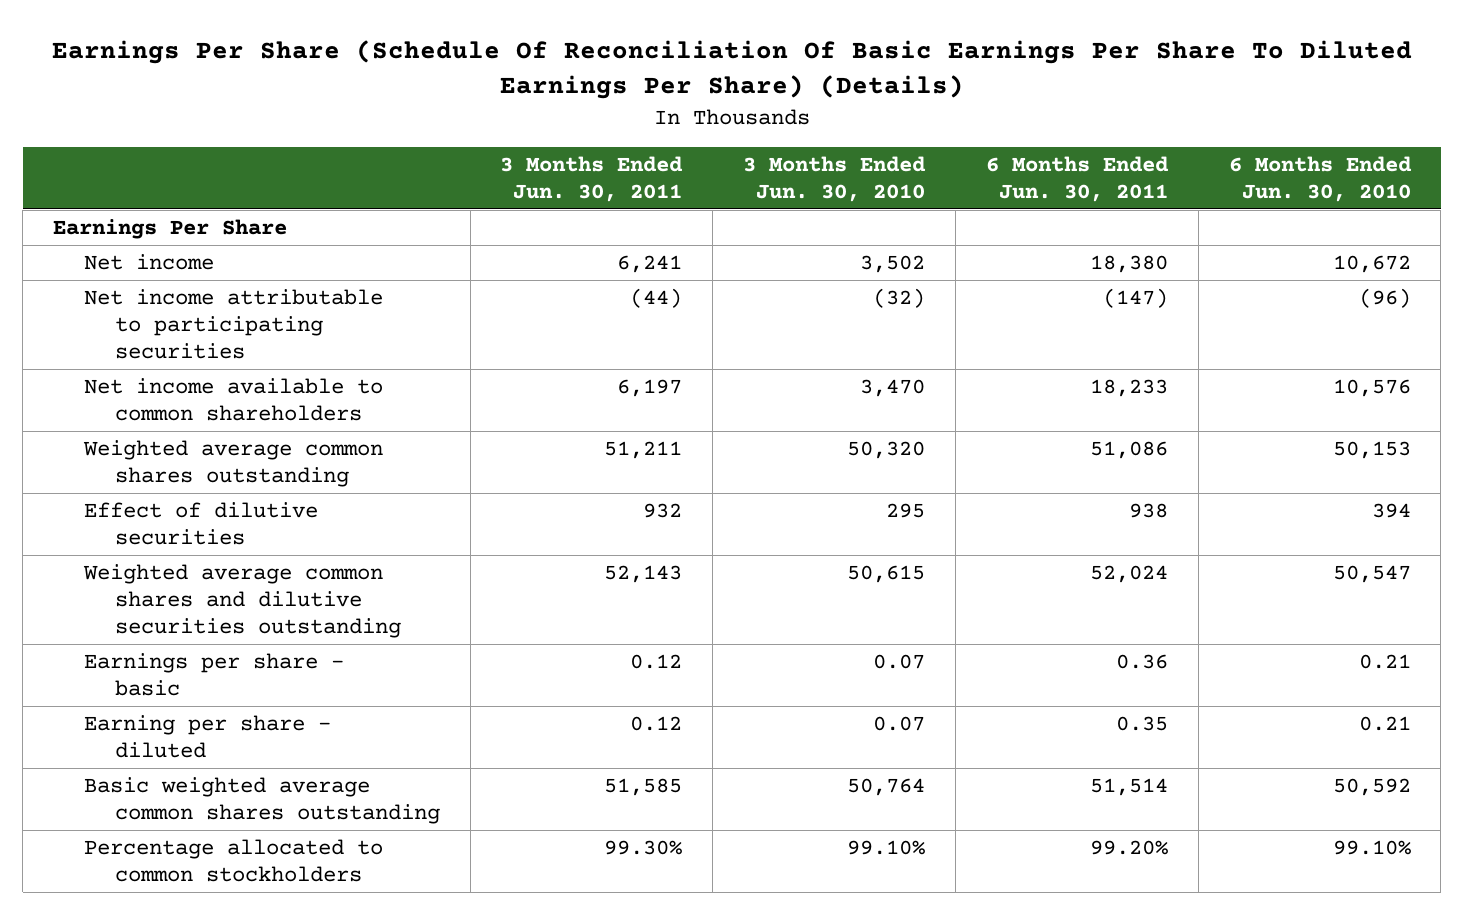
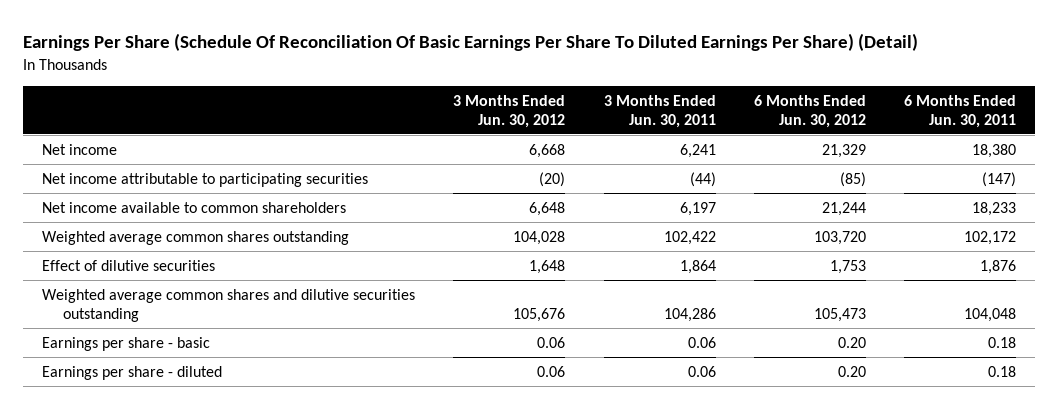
[51,39,1412,100] Earnings Per Share (Schedule Of Reconciliation Of Basic Earnings Per Share To Diluted Earnings Per Share) (Details) -> [23,33,919,52] Earnings Per Share (Schedule Of Reconciliation Of Basic Earnings Per Share To Diluted Earnings Per Share) (Detail)
[743,155,927,202] 3 Months Ended Jun. 30, 2010 -> none
[1228,155,1412,202] 6 Months Ended Jun. 30, 2010 -> none
none -> [453,94,566,128] 3 Months Ended Jun. 30, 2012
none -> [753,94,866,128] 6 Months Ended Jun. 30, 2012
[53,219,288,240] Earnings Per Share -> none
[83,777,440,825] Basic weighted average common shares outstanding -> none
[83,839,383,883] Percentage allocated to common stockholders -> none
[604,441,683,460] 51,211 -> [663,230,716,245] 102,422
[1089,441,1168,460] 51,086 -> [963,230,1016,245] 102,172
[643,503,683,519] 932 -> [679,259,716,274] 1,864
[1128,503,1168,519] 938 -> [979,259,1016,274] 1,876
[604,565,683,584] 52,143 -> [663,307,716,322] 104,286
[1089,565,1168,584] 52,024 -> [963,307,1016,322] 104,048
[630,654,683,670] 0.12 -> [687,336,716,348] 0.06
[1115,654,1168,670] 0.36 -> [987,336,1016,348] 0.18
[83,715,331,759] Earning per share - diluted -> [42,365,223,380] Earnings per share - diluted
[630,716,683,732] 0.12 -> [687,365,716,377] 0.06
[1115,716,1168,732] 0.35 -> [987,365,1016,377] 0.18

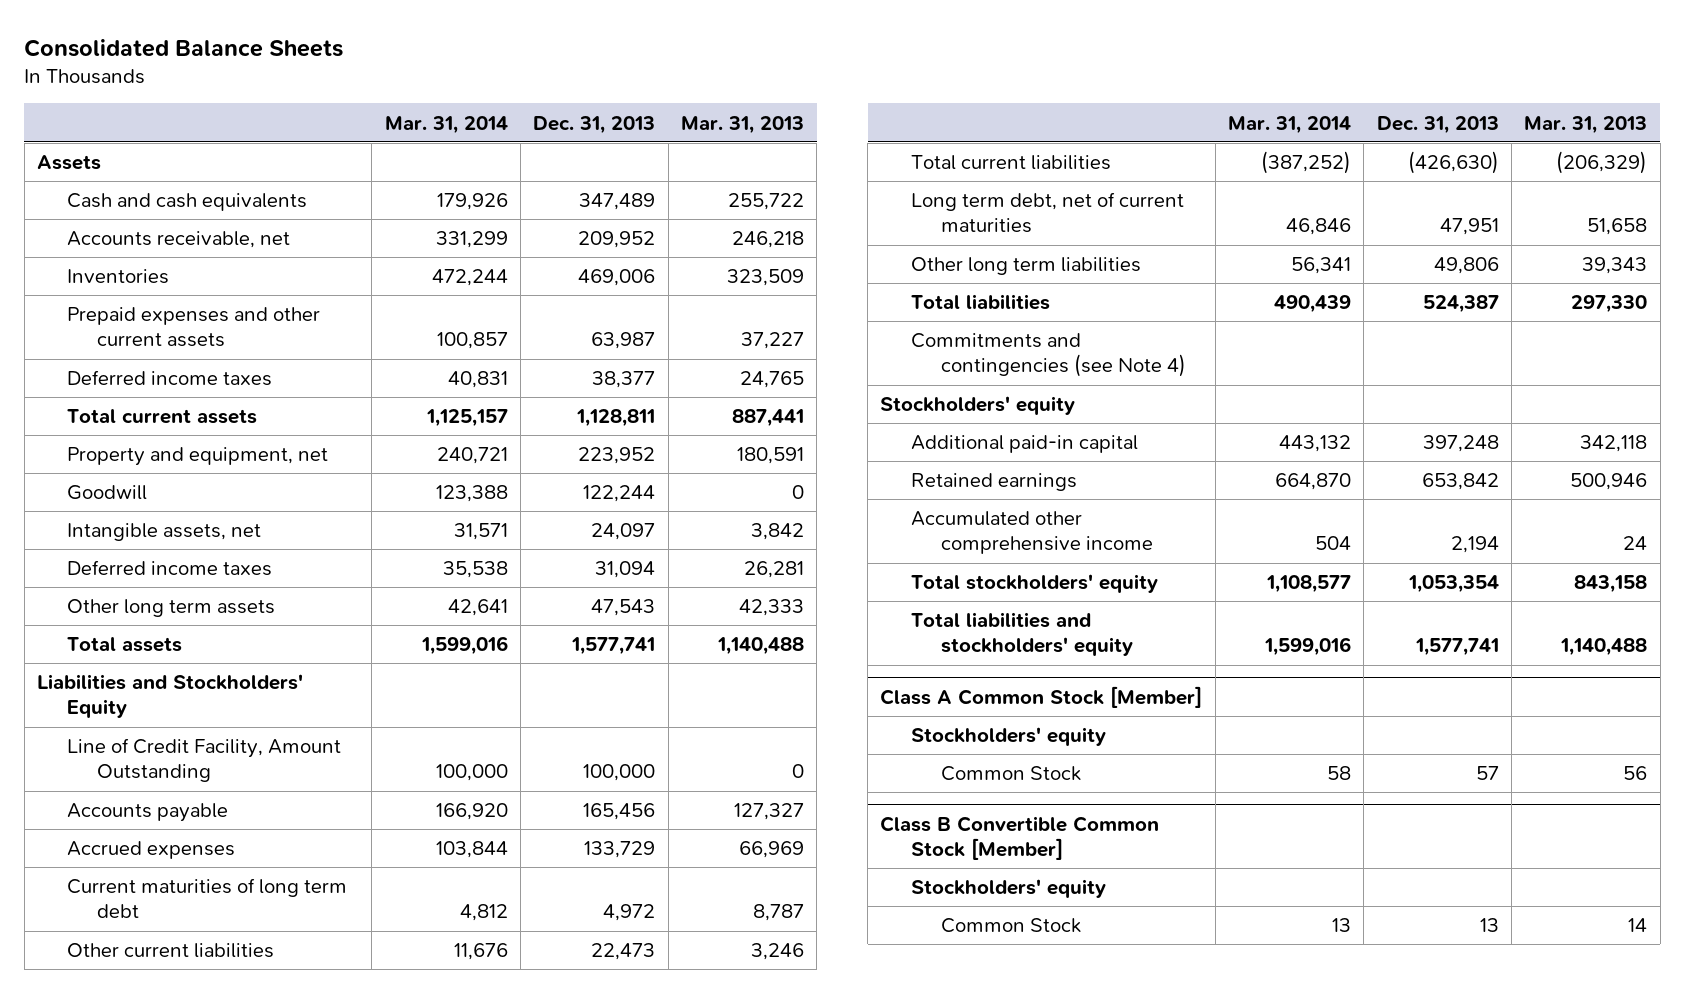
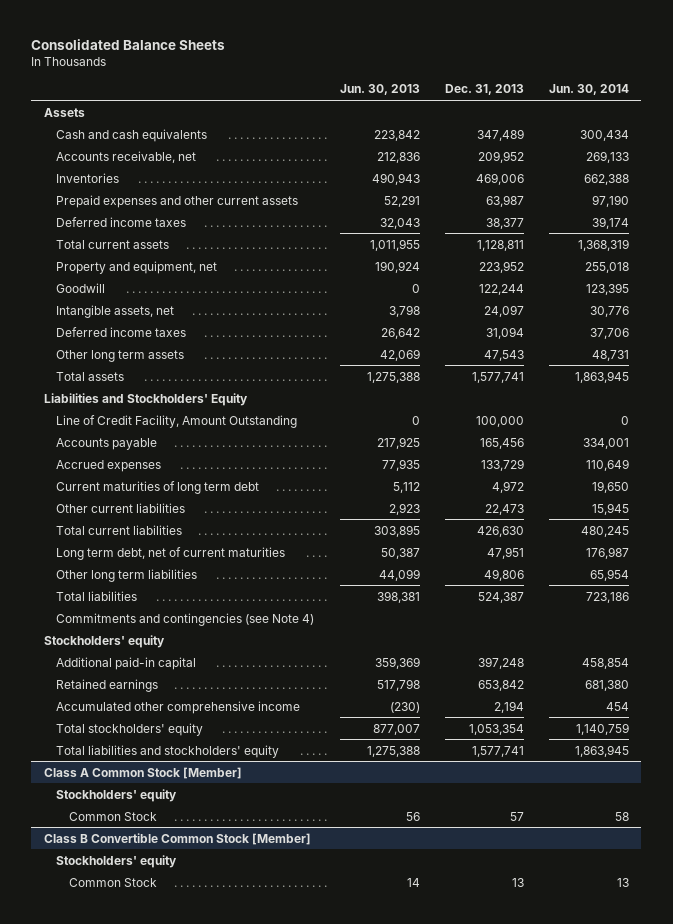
[384,115,508,134] Mar. 31, 2014 -> none
[681,115,805,134] Mar. 31, 2013 -> none
none -> [339,84,420,96] Jun. 30, 2013
none -> [548,84,629,96] Jun. 30, 2014
[1407,151,1499,175] (426,630) -> [476,525,524,537] 426,630

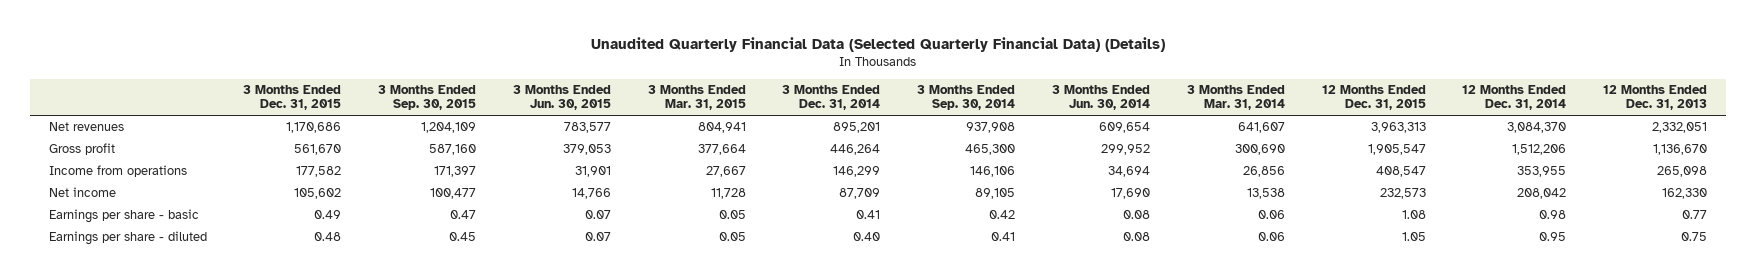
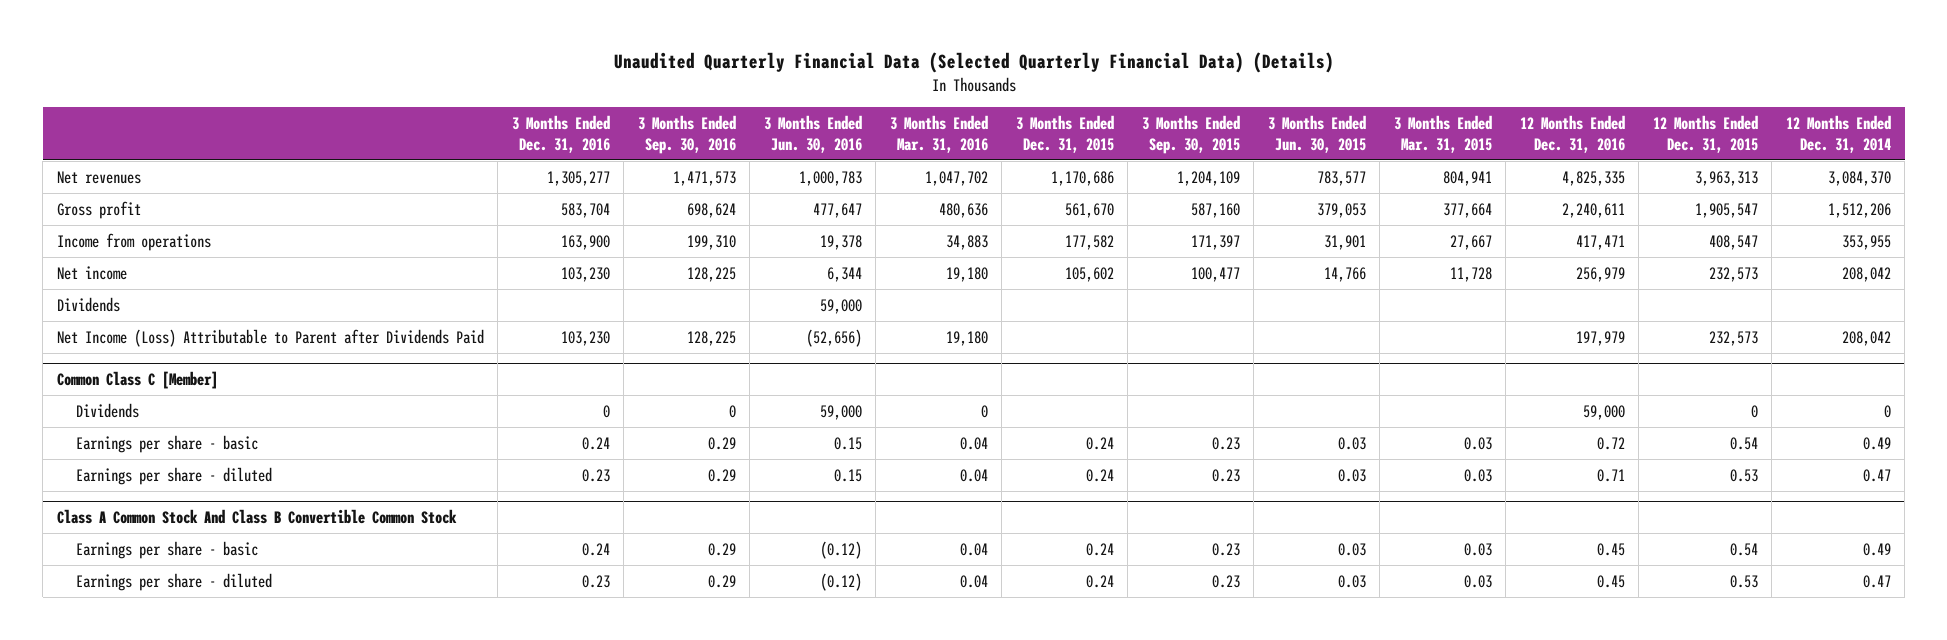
[782,84,881,111] 3 Months Ended Dec. 31, 2014 -> none
[917,84,1016,111] 3 Months Ended Sep. 30, 2014 -> none
[1052,84,1151,111] 3 Months Ended Jun. 30, 2014 -> none
[1186,84,1285,111] 3 Months Ended Mar. 31, 2014 -> none
[1603,84,1708,111] 12 Months Ended Dec. 31, 2013 -> none
none -> [511,115,610,153] 3 Months Ended Dec. 31, 2016
none -> [637,115,736,154] 3 Months Ended Sep. 30, 2016
none -> [763,115,862,153] 3 Months Ended Jun. 30, 2016
none -> [889,115,988,153] 3 Months Ended Mar. 31, 2016
none -> [1519,115,1625,153] 12 Months Ended Dec. 31, 2016
none -> [56,296,120,312] Dividends
none -> [56,328,484,347] Net Income (Loss) Attributable to Parent after Dividends Paid
none -> [56,371,218,390] Common Class C [Member]
none -> [76,402,140,418] Dividends
[314,210,342,220] 0.49 -> [1085,436,1114,450] 0.24
[450,210,477,220] 0.47 -> [1211,436,1240,450] 0.23
[584,210,611,220] 0.07 -> [1337,436,1366,450] 0.03
[718,210,746,220] 0.05 -> [1463,436,1492,450] 0.03
[1401,210,1426,220] 1.08 -> [1729,436,1758,450] 0.54
[1539,210,1567,220] 0.98 -> [1862,436,1891,450] 0.49
[314,232,342,242] 0.48 -> [1085,468,1114,482] 0.24
[449,232,477,242] 0.45 -> [1211,468,1240,482] 0.23
[584,232,611,242] 0.07 -> [1337,468,1366,482] 0.03
[718,232,746,242] 0.05 -> [1463,468,1492,482] 0.03
[1401,232,1426,242] 1.05 -> [1729,468,1758,482] 0.53
[1539,232,1567,242] 0.95 -> [1862,468,1891,482] 0.47
none -> [56,509,457,525] Class A Common Stock And Class B Convertible Common Stock
none -> [76,540,259,559] Earnings per share - basic
none -> [76,572,273,591] Earnings per share - diluted

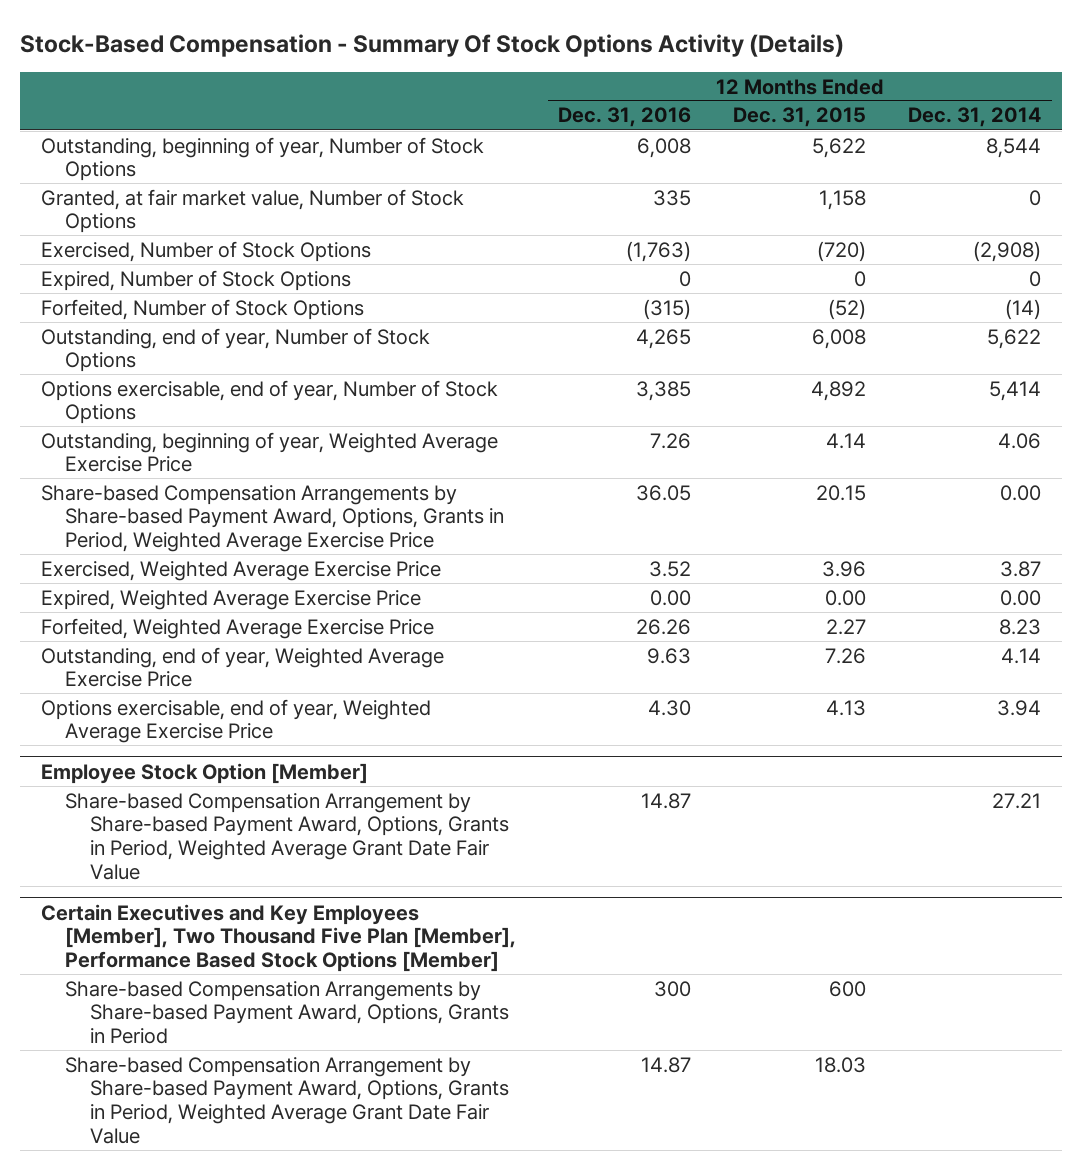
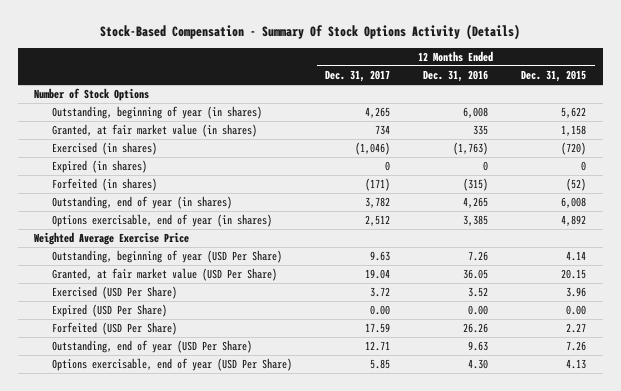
[908,107,1042,128] Dec. 31, 2014 -> none
none -> [325,70,391,83] Dec. 31, 2017
[40,762,368,784] Employee Stock Option [Member] -> none
[65,792,509,880] Share-based Compensation Arrangement by Share-based Payment Award, Options, Grants in Period, Weighted Average Grant Date Fair Value -> none
[40,903,517,973] Certain Executives and Key Employees [Member], Two Thousand Five Plan [Member], Performance Based Stock Options [Member] -> none
[65,980,509,1045] Share-based Compensation Arrangements by Share-based Payment Award, Options, Grants in Period -> none
[65,1056,509,1144] Share-based Compensation Arrangement by Share-based Payment Award, Options, Grants in Period, Weighted Average Grant Date Fair Value -> none
none -> [34,88,150,102] Number of Stock Options
[40,136,484,182] Outstanding, beginning of year, Number of Stock Options -> [52,106,263,120] Outstanding, beginning of year (in shares)
[40,188,464,234] Granted, at fair market value, Number of Stock Options -> [52,124,258,138] Granted, at fair market value (in shares)
[40,240,371,262] Exercised, Number of Stock Options -> [52,142,158,156] Exercised (in shares)
[40,269,351,291] Expired, Number of Stock Options -> [52,160,148,174] Expired (in shares)
[40,298,364,320] Forfeited, Number of Stock Options -> [52,178,158,192] Forfeited (in shares)
[40,327,430,373] Outstanding, end of year, Number of Stock Options -> [52,196,233,210] Outstanding, end of year (in shares)
[40,379,498,425] Options exercisable, end of year, Number of Stock Options -> [52,214,273,228] Options exercisable, end of year (in shares)
none -> [34,232,190,246] Weighted Average Exercise Price
[40,431,498,473] Outstanding, beginning of year, Weighted Average Exercise Price -> [52,250,283,264] Outstanding, beginning of year (USD Per Share)
[40,484,505,553] Share-based Compensation Arrangements by Share-based Payment Award, Options, Grants in Period, Weighted Average Exercise Price -> [52,268,278,282] Granted, at fair market value (USD Per Share)
[40,560,441,581] Exercised, Weighted Average Exercise Price -> [52,286,178,300] Exercised (USD Per Share)
[40,589,421,610] Expired, Weighted Average Exercise Price -> [52,304,168,318] Expired (USD Per Share)
[40,617,434,639] Forfeited, Weighted Average Exercise Price -> [52,322,178,336] Forfeited (USD Per Share)
[40,646,444,688] Outstanding, end of year, Weighted Average Exercise Price -> [52,340,253,354] Outstanding, end of year (USD Per Share)
[40,698,431,744] Options exercisable, end of year, Weighted Average Exercise Price -> [52,358,293,372] Options exercisable, end of year (USD Per Share)

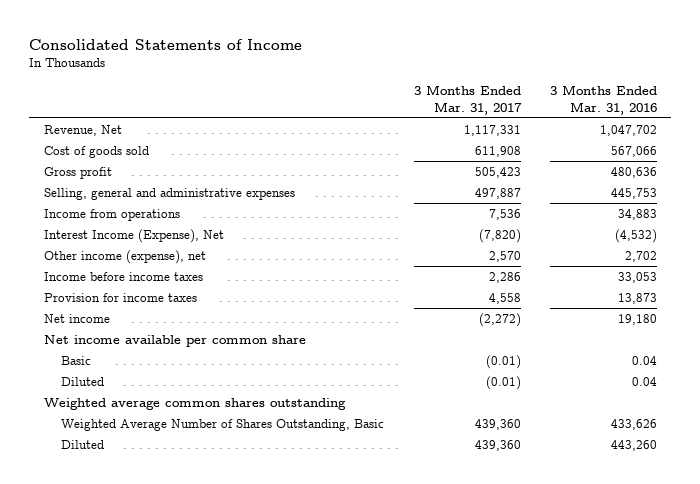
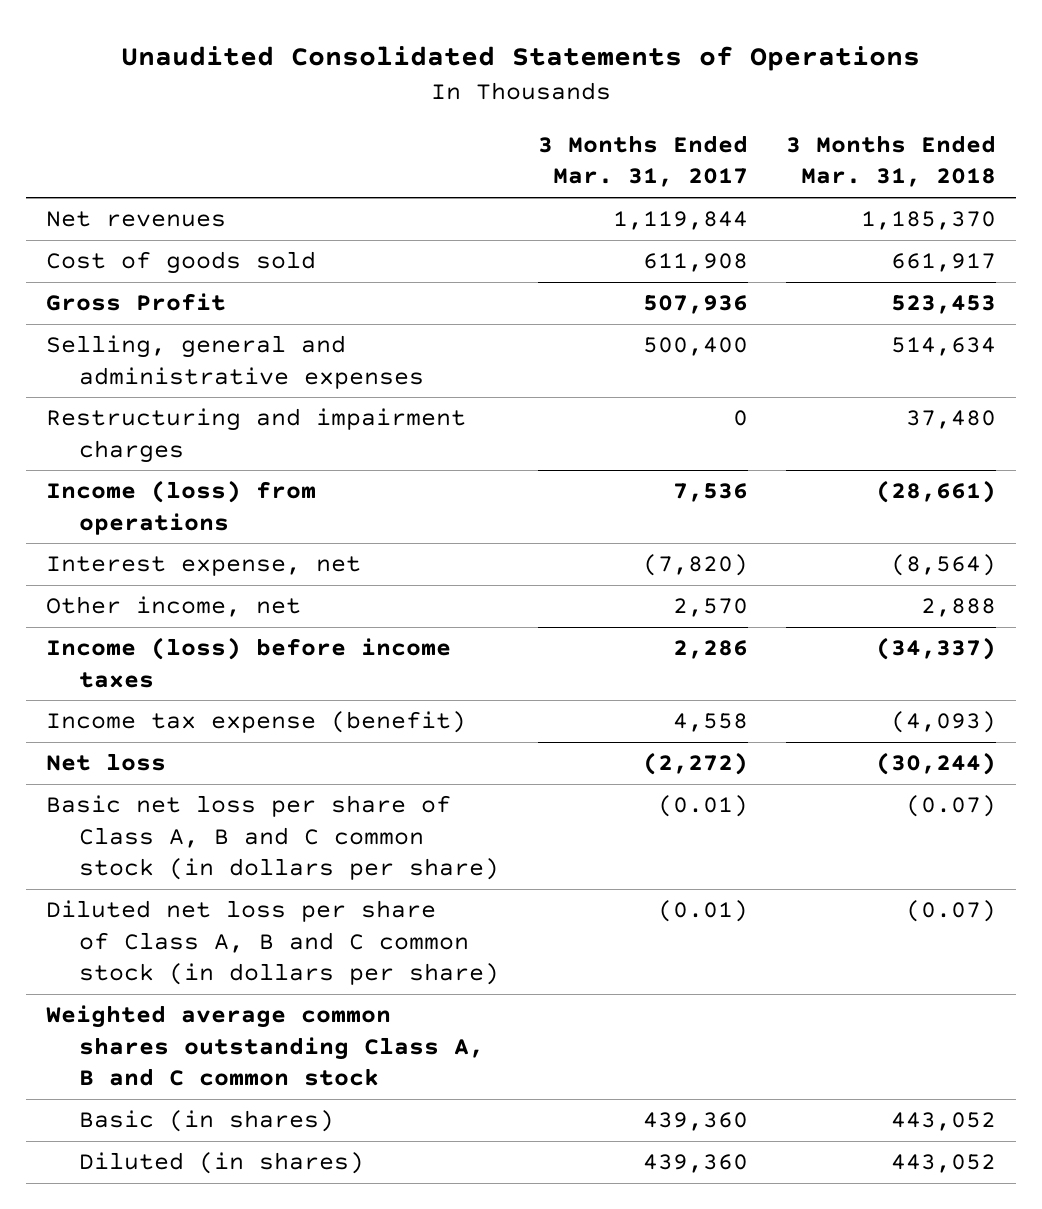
[29,38,303,50] Consolidated Statements of Income -> [120,46,920,72] Unaudited Consolidated Statements of Operations
[549,85,657,115] 3 Months Ended Mar. 31, 2016 -> none
none -> [786,135,997,188] 3 Months Ended Mar. 31, 2018
[43,124,122,136] Revenue, Net -> [45,211,226,228] Net revenues
[463,124,521,136] 1,117,331 -> [612,211,748,231] 1,119,844
[43,334,306,347] Net income available per common share -> none
[43,166,112,179] Gross profit -> [45,293,226,312] Gross Profit
[474,166,521,178] 505,423 -> [642,295,748,315] 507,936
[474,187,521,199] 497,887 -> [642,337,748,357] 500,400
none -> [45,408,466,463] Restructuring and impairment charges
[43,208,180,221] Income from operations -> [45,480,316,535] Income (loss) from operations
[43,228,224,243] Interest Income (Expense), Net -> [45,556,361,577] Interest expense, net
[43,249,206,264] Other income (expense), net -> [45,596,301,618] Other income, net
[43,271,203,281] Income before income taxes -> [45,637,451,688] Income (loss) before income taxes
[43,292,197,302] Provision for income taxes -> [45,711,466,734] Income tax expense (benefit)
[43,313,110,323] Net income -> [45,753,166,772] Net loss
[61,355,92,365] Basic -> [45,795,500,880] Basic net loss per share of Class A, B and C common stock (in dollars per share)
[61,376,105,386] Diluted -> [45,900,500,985] Diluted net loss per share of Class A, B and C common stock (in dollars per share)
[43,397,346,410] Weighted average common shares outstanding -> [45,1005,485,1086] Weighted average common shares outstanding Class A, B and C common stock
[61,418,385,431] Weighted Average Number of Shares Outstanding, Basic -> [79,1110,335,1133] Basic (in shares)
[61,439,105,449] Diluted -> [79,1152,365,1175] Diluted (in shares)

